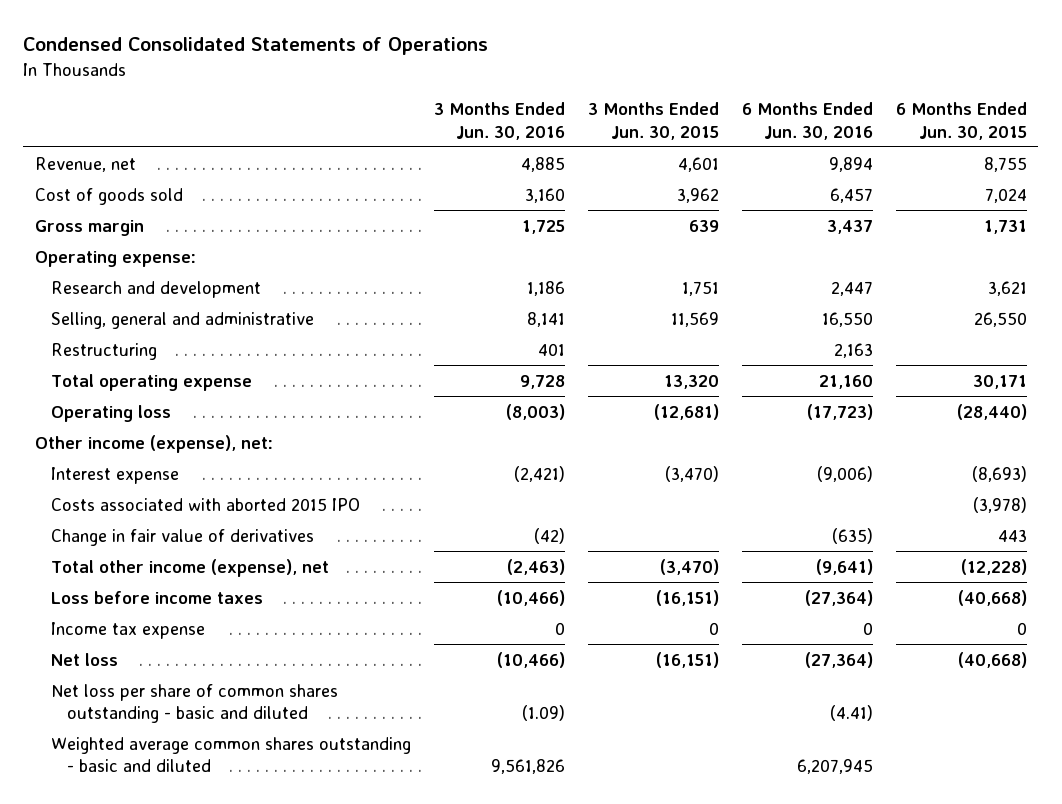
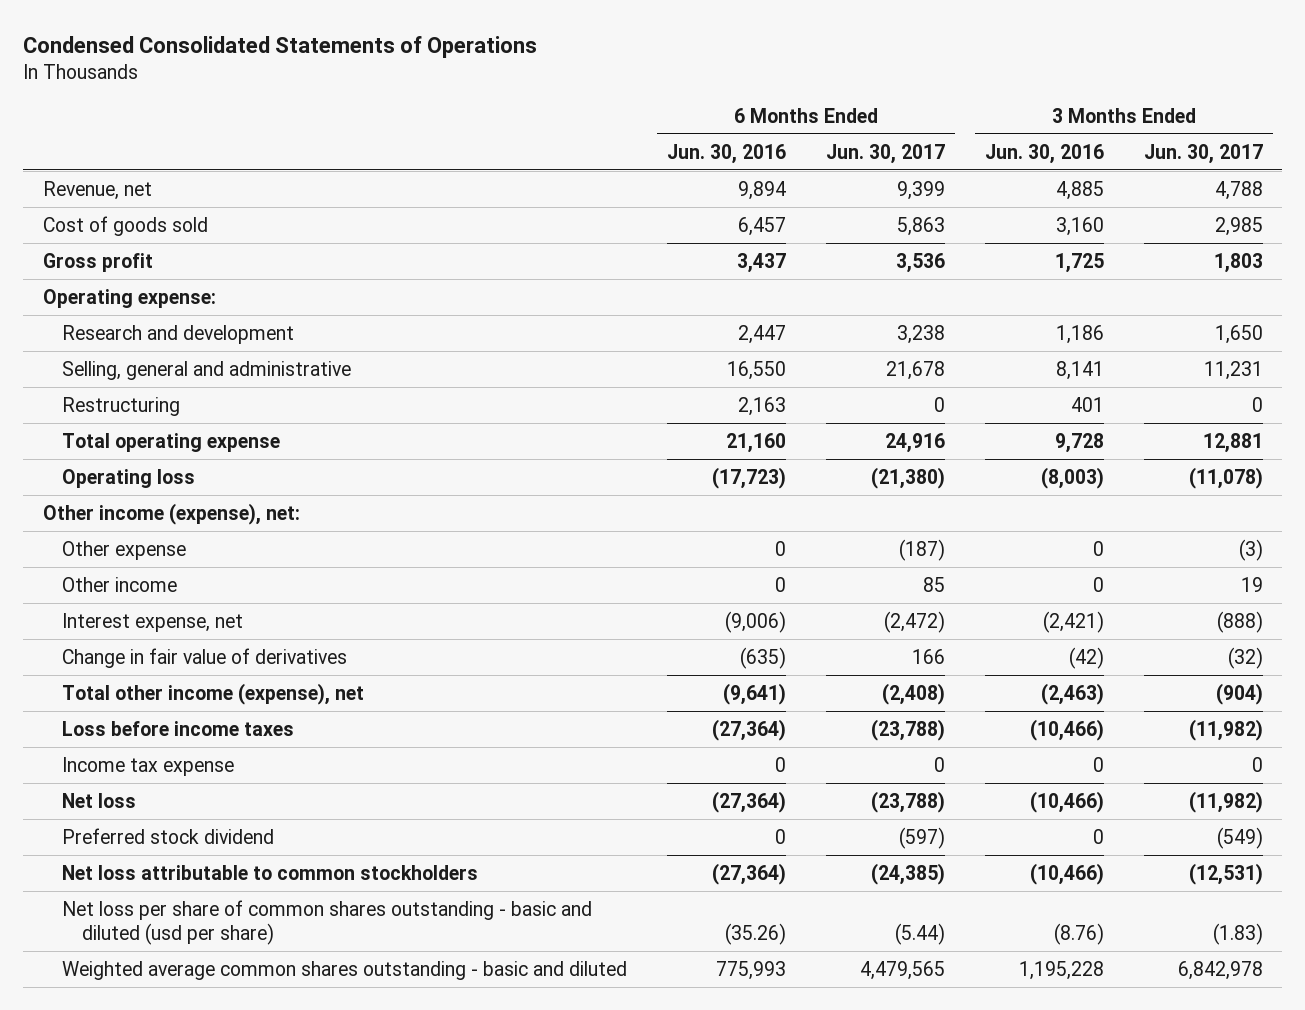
[587,102,719,140] 3 Months Ended Jun. 30, 2015 -> none
[895,102,1027,140] 6 Months Ended Jun. 30, 2015 -> none
none -> [825,143,945,164] Jun. 30, 2017
none -> [1143,143,1263,164] Jun. 30, 2017
[34,219,144,236] Gross margin -> [42,252,153,272] Gross profit
[50,497,360,511] Costs associated with aborted 2015 IPO -> none
none -> [62,540,187,560] Other expense
none -> [62,576,178,592] Other income
[50,466,179,484] Interest expense -> [62,612,244,632] Interest expense, net
none -> [62,827,275,844] Preferred stock dividend
none -> [62,864,479,880] Net loss attributable to common stockholders
[50,683,338,723] Net loss per share of common shares outstanding - basic and diluted -> [62,899,593,946] Net loss per share of common shares outstanding - basic and diluted (usd per share)
[521,704,565,721] (1.09) -> [1053,923,1104,946] (8.76)
[829,704,873,721] (4.41) -> [725,923,787,946] (35.26)
[490,758,565,774] 9,561,826 -> [1018,960,1104,980] 1,195,228
[796,758,873,774] 6,207,945 -> [716,960,787,980] 775,993

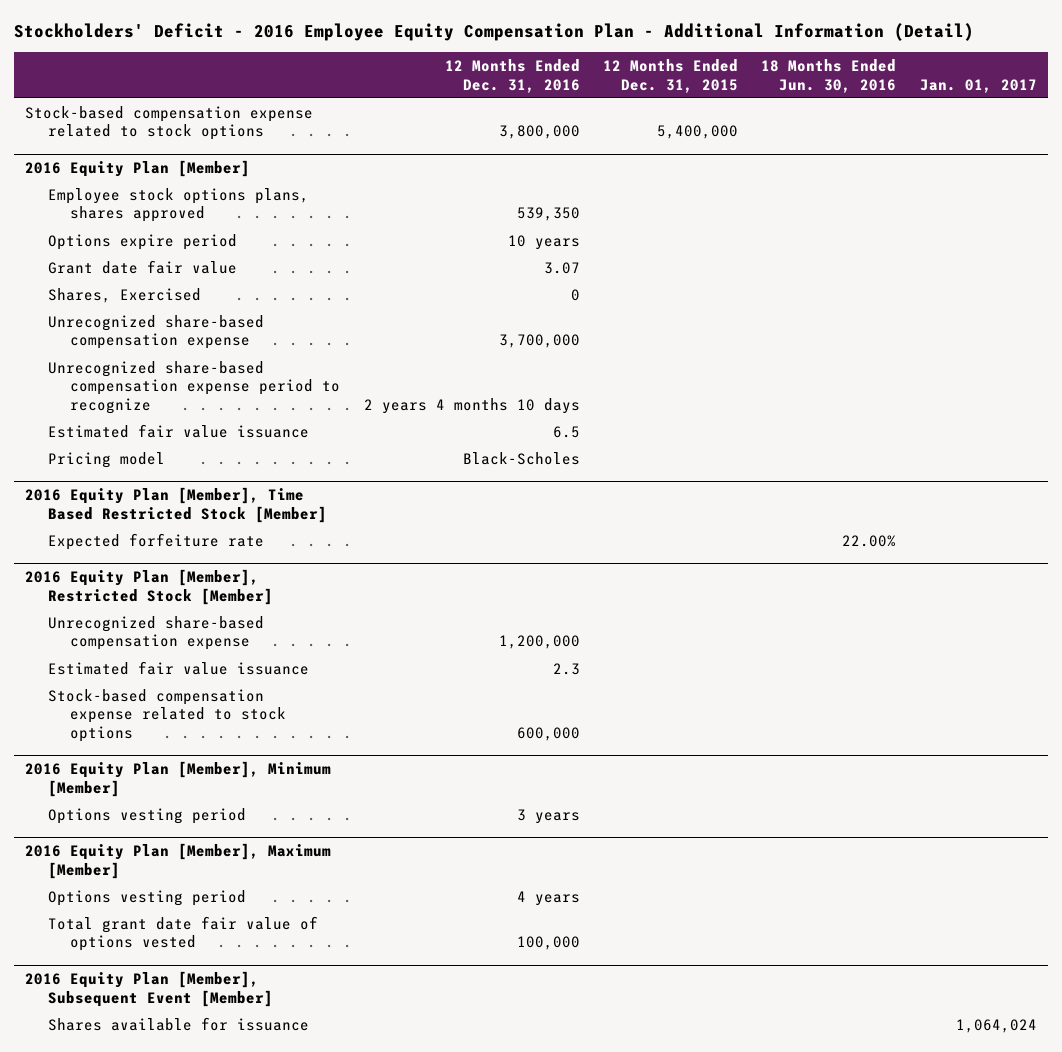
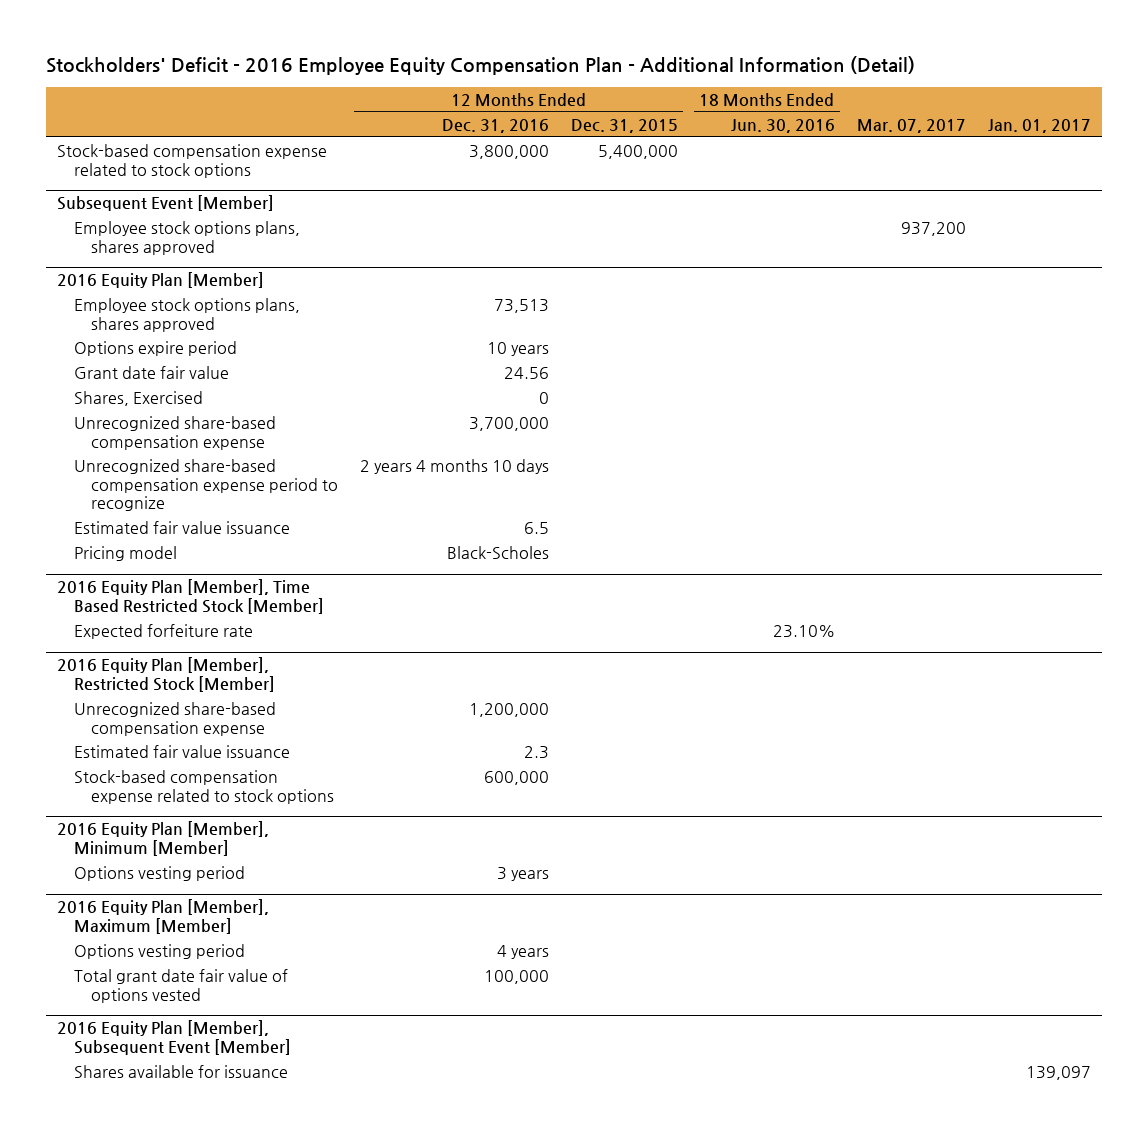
none -> [856,118,966,133] Mar. 07, 2017
none -> [57,195,275,212] Subsequent Event [Member]
none -> [73,221,300,255] Employee stock options plans, shares approved
[516,207,580,222] 539,350 -> [493,299,549,314] 73,513
[543,261,580,274] 3.07 -> [503,367,549,380] 24.56
[842,534,897,547] 22.00% -> [772,625,835,639] 23.10%
[955,1018,1037,1033] 1,064,024 -> [1025,1066,1091,1081] 139,097

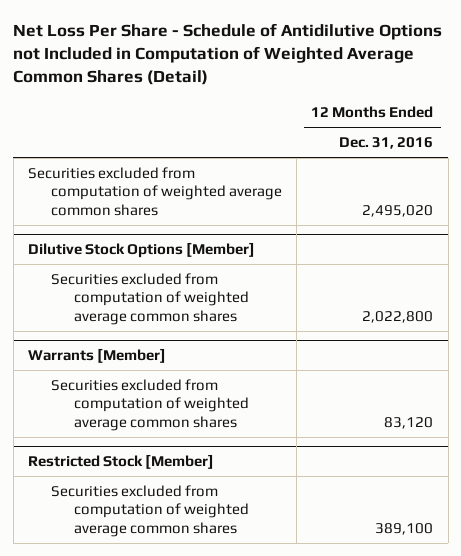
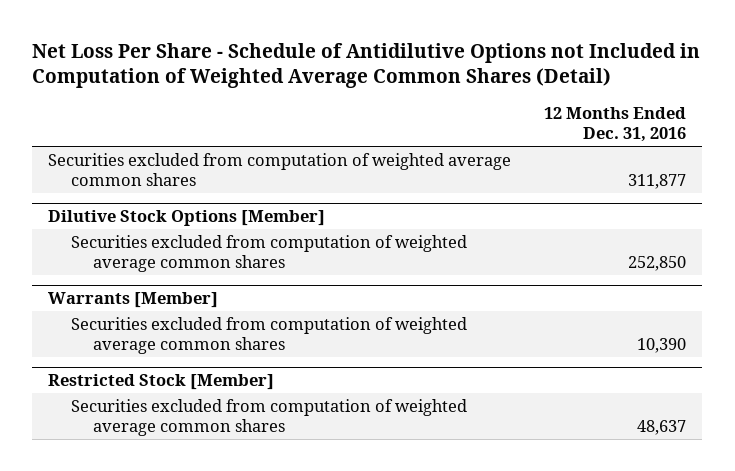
[362,204,434,217] 2,495,020 -> [628,174,687,190] 311,877
[362,310,434,323] 2,022,800 -> [628,256,687,272] 252,850
[384,416,434,429] 83,120 -> [637,338,687,354] 10,390
[375,522,434,535] 389,100 -> [637,420,687,436] 48,637

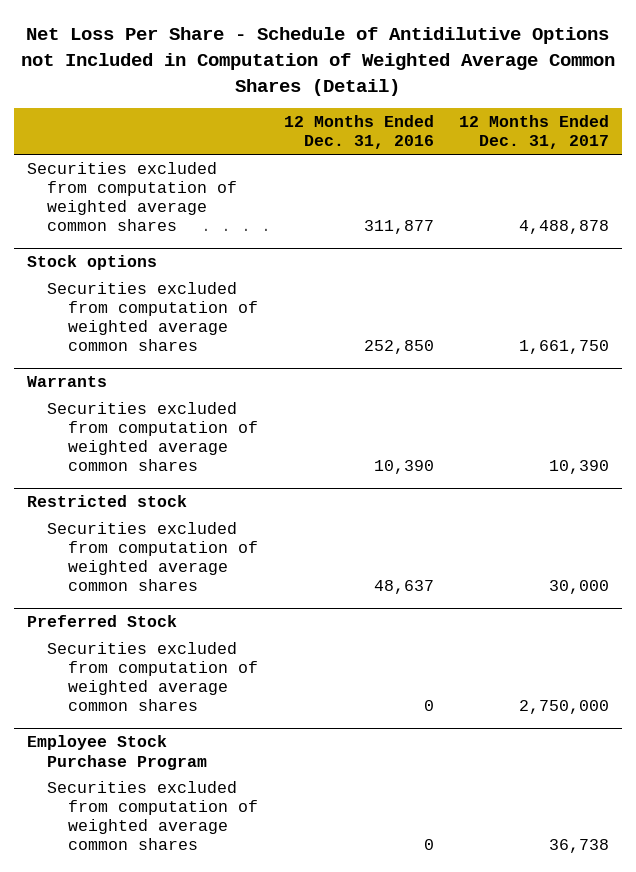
none -> [459,115,610,150] 12 Months Ended Dec. 31, 2017
[48,210,326,227] Dilutive Stock Options [Member] -> [26,255,157,271] Stock options
[48,292,219,309] Warrants [Member] -> [26,376,107,388] Warrants
[48,374,275,391] Restricted Stock [Member] -> [26,495,187,508] Restricted stock
none -> [26,615,177,628] Preferred Stock
none -> [47,641,259,712] Securities excluded from computation of weighted average common shares
none -> [26,735,208,770] Employee Stock Purchase Program
none -> [47,780,259,851] Securities excluded from computation of weighted average common shares

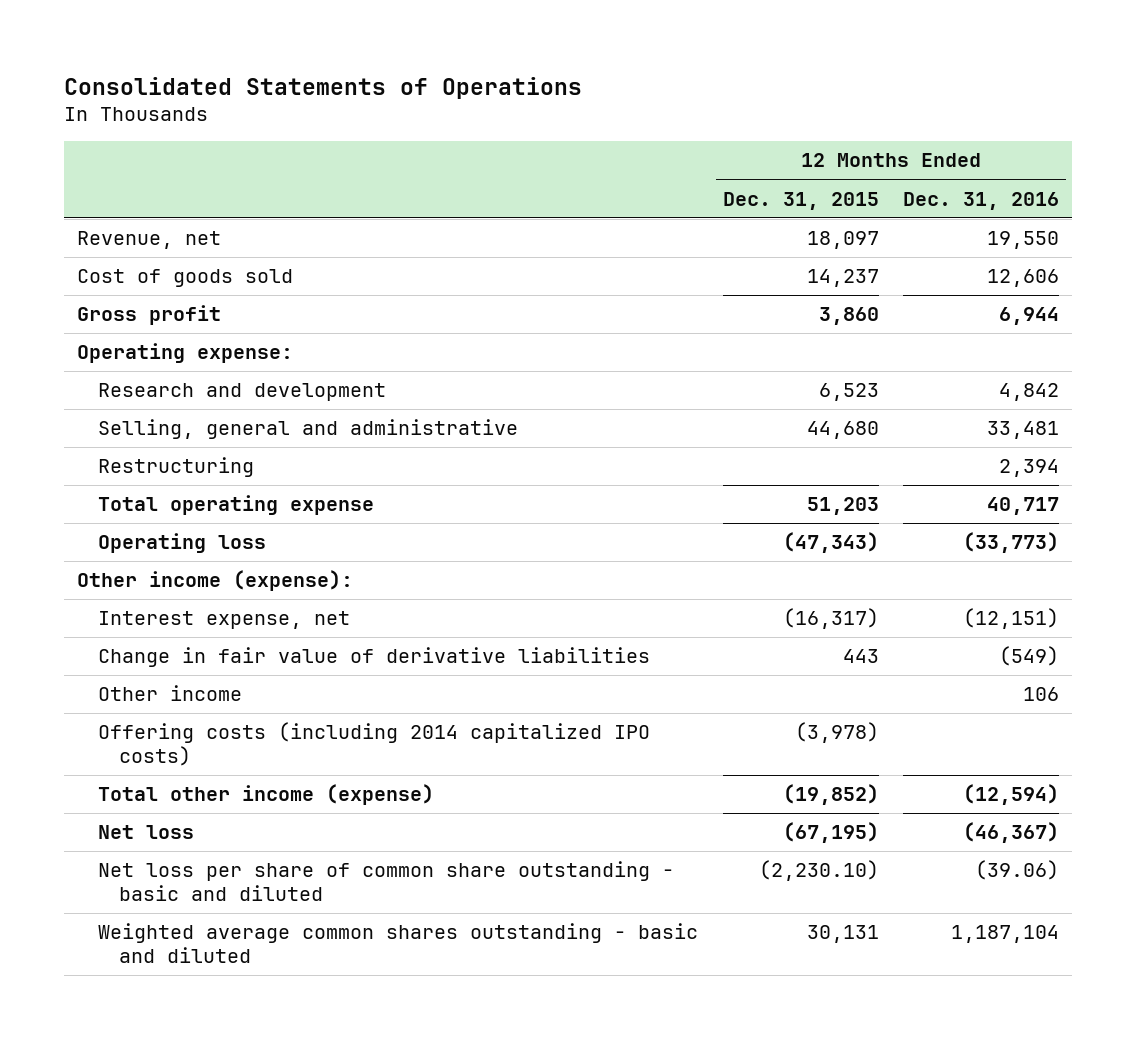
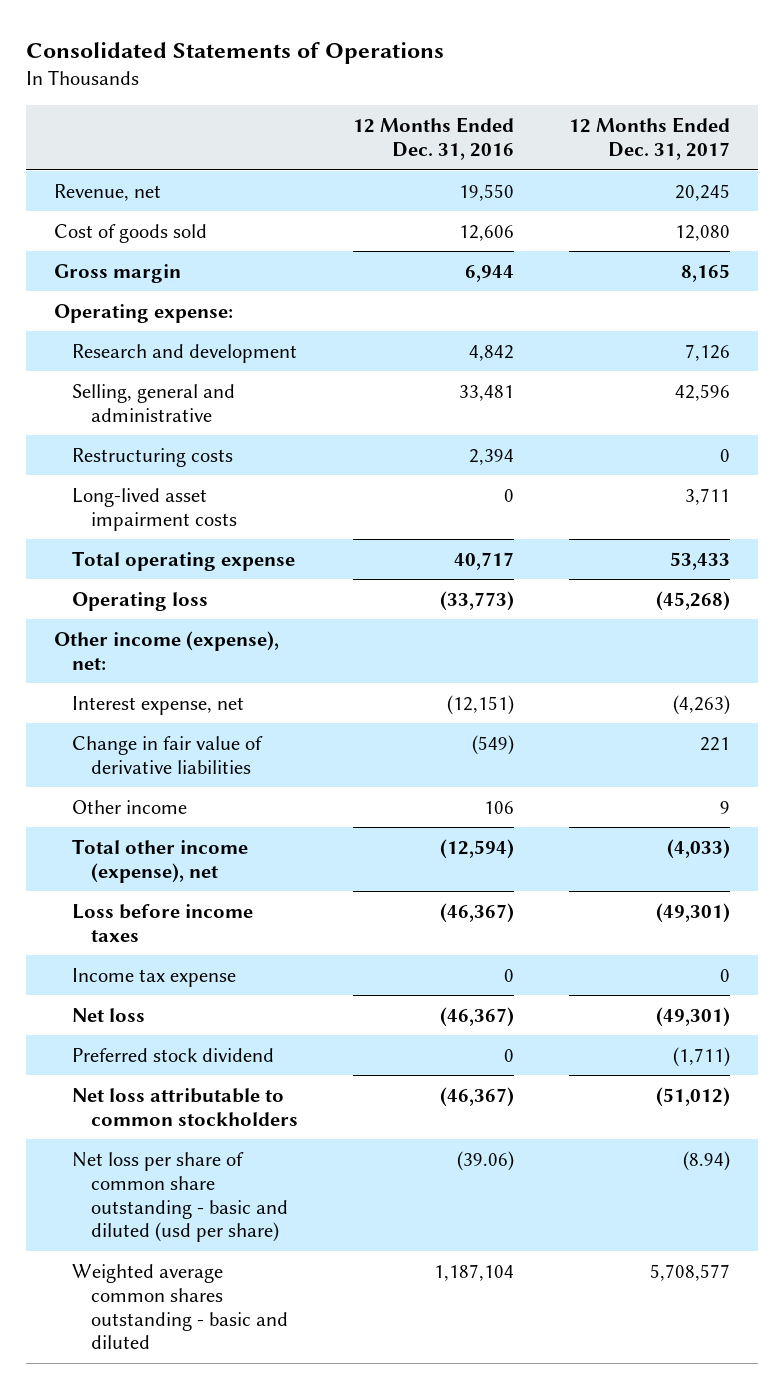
[722,191,879,210] Dec. 31, 2015 -> none
none -> [569,117,731,161] 12 Months Ended Dec. 31, 2017
[76,305,221,326] Gross profit -> [53,263,181,283] Gross margin
[97,457,254,478] Restructuring -> [72,447,234,467] Restructuring costs
none -> [72,487,237,531] Long-lived asset impairment costs
[76,570,353,592] Other income (expense): -> [53,630,279,670] Other income (expense), net:
[97,722,650,766] Offering costs (including 2014 capitalized IPO costs) -> none
[97,784,434,806] Total other income (expense) -> [72,838,249,883] Total other income (expense), net
none -> [72,903,254,942] Loss before income taxes
none -> [72,967,237,987] Income tax expense
none -> [72,1047,275,1062] Preferred stock dividend
none -> [72,1087,298,1126] Net loss attributable to common stockholders
[97,861,674,901] Net loss per share of common share outstanding - basic and diluted -> [72,1151,288,1243] Net loss per share of common share outstanding - basic and diluted (usd per share)

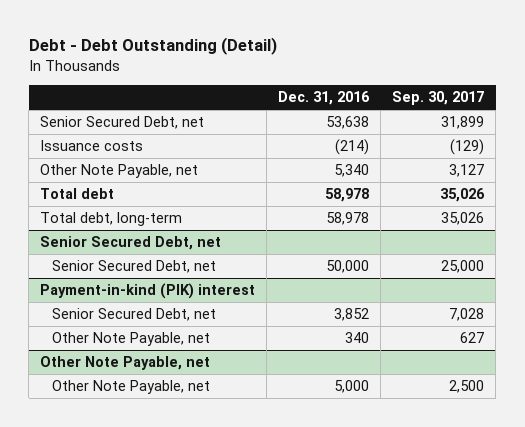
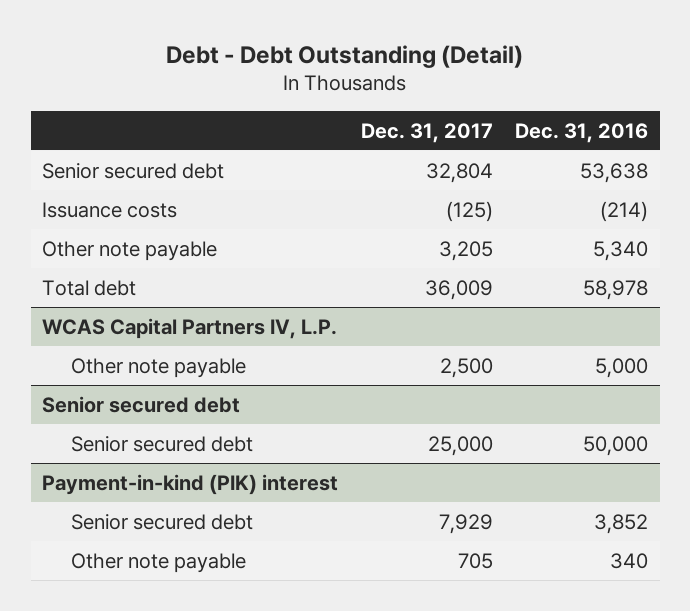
[392,91,485,106] Sep. 30, 2017 -> none
none -> [360,122,493,143] Dec. 31, 2017
[40,116,205,130] Senior Secured Debt, net -> [42,162,225,179] Senior secured debt
[40,164,199,179] Other Note Payable, net -> [42,240,218,261] Other note payable
[40,212,183,227] Total debt, long-term -> none
none -> [42,317,338,339] WCAS Capital Partners IV, L.P.
none -> [71,357,247,378] Other note payable
[40,236,222,251] Senior Secured Debt, net -> [42,395,241,413] Senior secured debt
[52,260,217,274] Senior Secured Debt, net -> [71,435,254,452] Senior secured debt
[40,356,211,371] Other Note Payable, net -> none
[52,380,211,395] Other Note Payable, net -> none
[52,308,217,322] Senior Secured Debt, net -> [71,513,254,530] Senior secured debt
[52,332,211,347] Other Note Payable, net -> [71,552,247,573] Other note payable

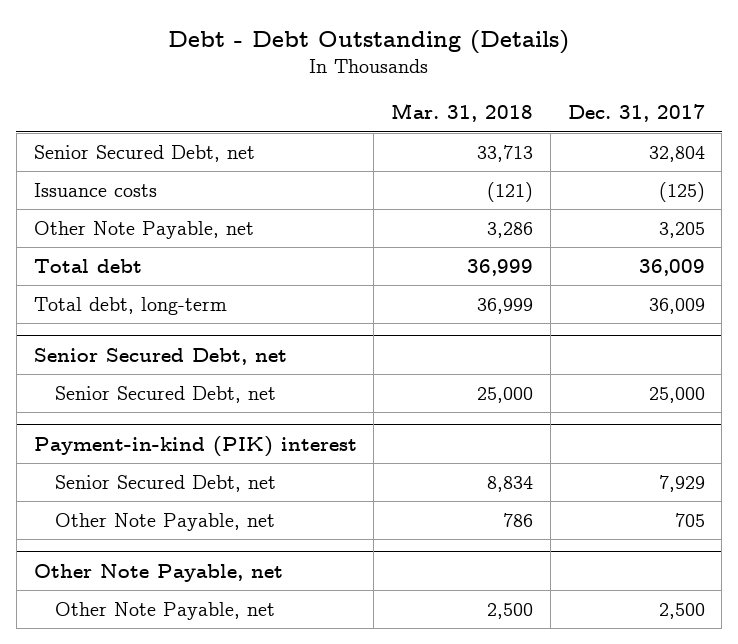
[166,44,524,68] Debt - Debt Outstanding (Detail) -> [168,29,570,54] Debt - Debt Outstanding (Details)
[515,122,649,143] Dec. 31, 2016 -> none
none -> [391,103,534,123] Mar. 31, 2018
[42,162,225,179] Senior secured debt -> [33,145,255,163] Senior Secured Debt, net
[42,240,218,261] Other note payable -> [33,221,254,240] Other Note Payable, net
[42,317,338,339] WCAS Capital Partners IV, L.P. -> none
[71,357,247,378] Other note payable -> none
none -> [33,297,227,316] Total debt, long-term
[42,395,241,413] Senior secured debt -> [33,347,287,365] Senior Secured Debt, net
[71,435,254,452] Senior secured debt -> [55,386,277,404] Senior Secured Debt, net
[71,513,254,530] Senior secured debt -> [55,475,277,493] Senior Secured Debt, net
[71,552,247,573] Other note payable -> [55,513,276,532] Other Note Payable, net
none -> [33,563,283,582] Other Note Payable, net
none -> [55,602,276,621] Other Note Payable, net

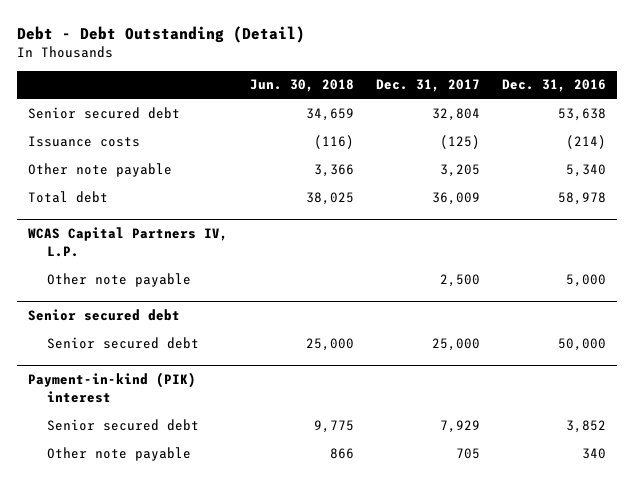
[168,29,570,54] Debt - Debt Outstanding (Details) -> [17,25,306,43] Debt - Debt Outstanding (Detail)
[391,103,534,123] Mar. 31, 2018 -> none
none -> [250,79,355,93] Jun. 30, 2018
none -> [502,79,607,93] Dec. 31, 2016
[33,145,255,163] Senior Secured Debt, net -> [28,106,181,119] Senior secured debt
[33,221,254,240] Other Note Payable, net -> [28,162,173,177] Other note payable
[33,297,227,316] Total debt, long-term -> none
none -> [28,227,229,257] WCAS Capital Partners IV, L.P.
none -> [47,272,192,287] Other note payable
[33,347,287,365] Senior Secured Debt, net -> [28,309,181,322] Senior secured debt
[55,386,277,404] Senior Secured Debt, net -> [47,336,200,349] Senior secured debt
[33,563,283,582] Other Note Payable, net -> none
[55,602,276,621] Other Note Payable, net -> none
[55,475,277,493] Senior Secured Debt, net -> [47,418,200,431] Senior secured debt
[55,513,276,532] Other Note Payable, net -> [47,446,192,461] Other note payable

